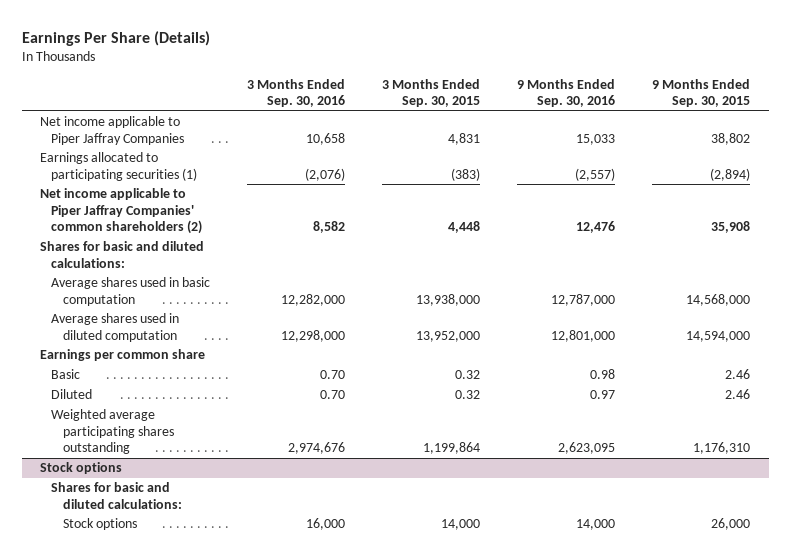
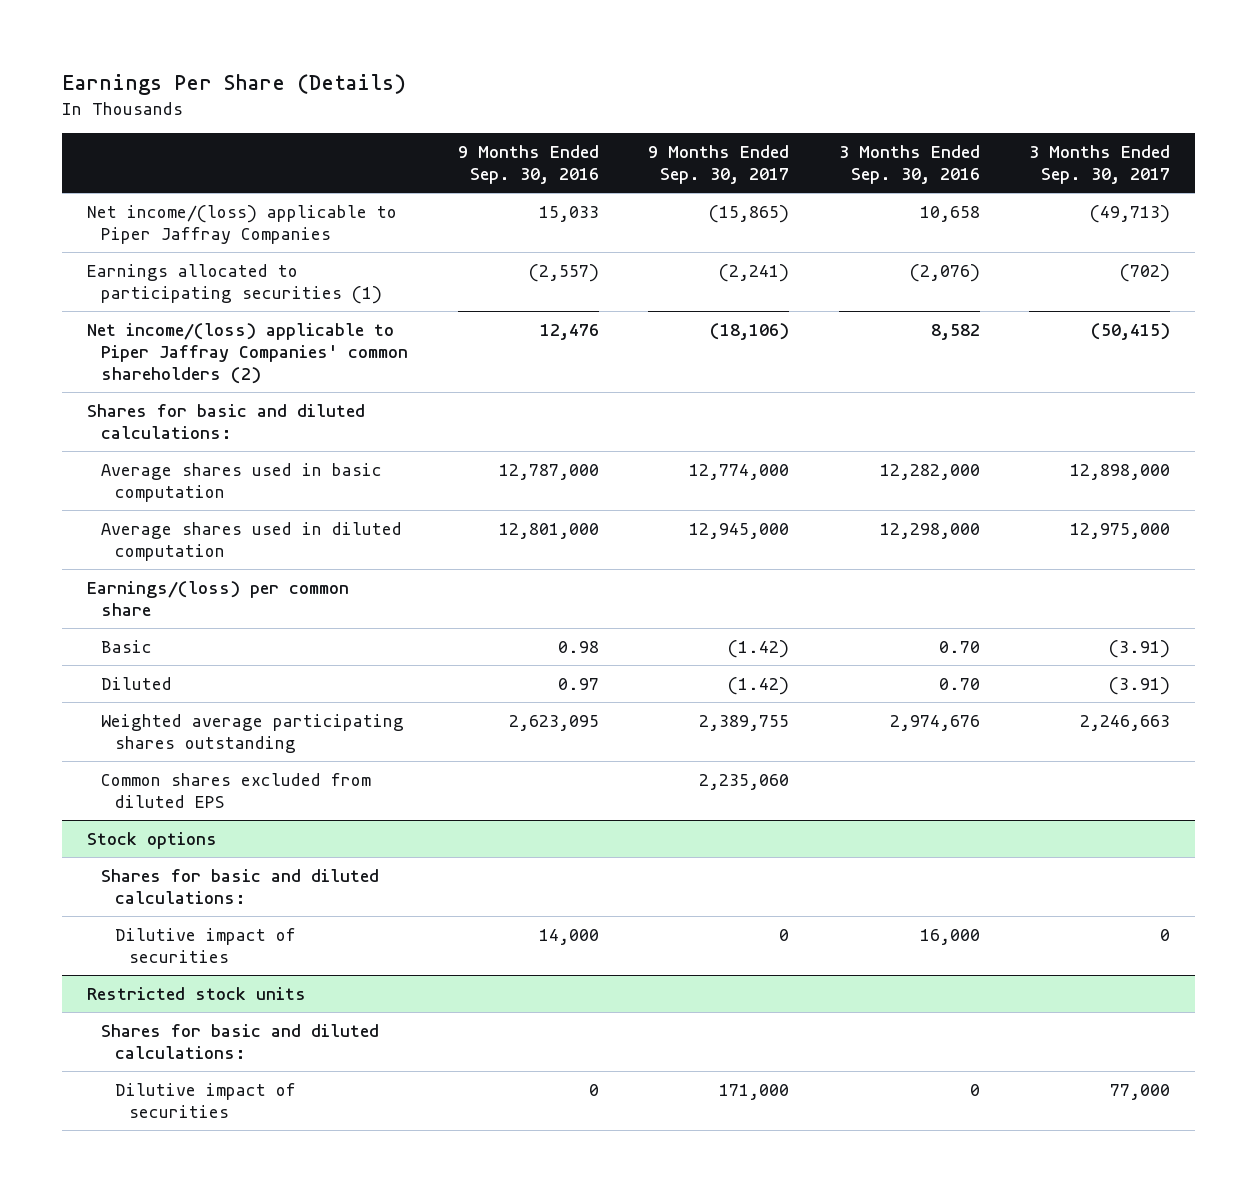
[382,78,481,108] 3 Months Ended Sep. 30, 2015 -> none
[652,78,751,108] 9 Months Ended Sep. 30, 2015 -> none
none -> [648,144,790,185] 9 Months Ended Sep. 30, 2017
none -> [1029,144,1171,185] 3 Months Ended Sep. 30, 2017
[40,116,185,145] Net income applicable to Piper Jaffray Companies -> [87,204,398,244] Net income/(loss) applicable to Piper Jaffray Companies
[40,188,203,235] Net income applicable to Piper Jaffray Companies' common shareholders (2) -> [87,322,409,385] Net income/(loss) applicable to Piper Jaffray Companies' common shareholders (2)
[40,349,206,362] Earnings per common share -> [87,580,350,616] Earnings/(loss) per common share
none -> [101,772,372,808] Common shares excluded from diluted EPS
[62,518,137,531] Stock options -> [115,927,297,963] Dilutive impact of securities
none -> [87,986,307,1000] Restricted stock units
none -> [101,1023,380,1059] Shares for basic and diluted calculations:
none -> [115,1082,297,1118] Dilutive impact of securities

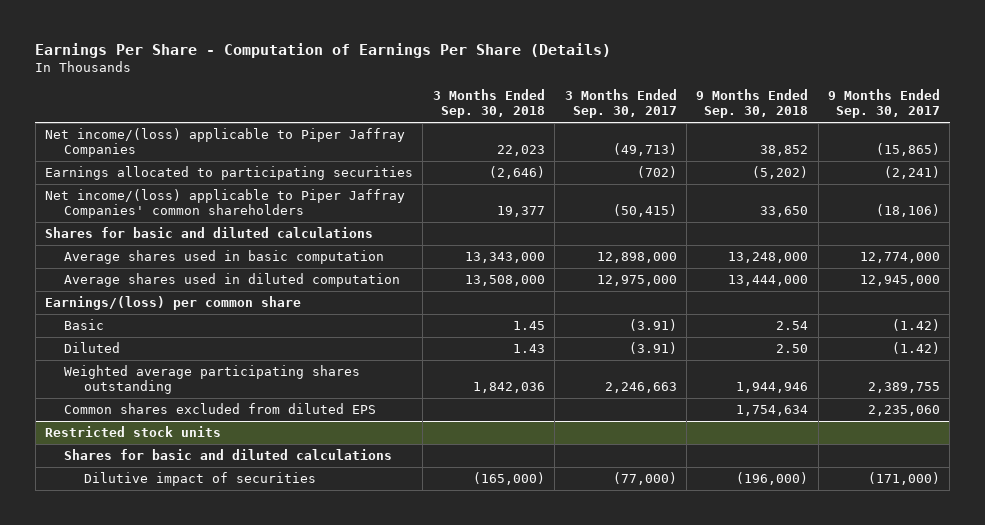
[62,74,407,96] Earnings Per Share (Details) -> [35,42,612,58] Earnings Per Share - Computation of Earnings Per Share (Details)
[457,144,599,185] 9 Months Ended Sep. 30, 2016 -> none
[838,144,980,185] 3 Months Ended Sep. 30, 2016 -> none
none -> [432,89,545,119] 3 Months Ended Sep. 30, 2018
none -> [696,89,809,119] 9 Months Ended Sep. 30, 2018
[87,263,383,304] Earnings allocated to participating securities (1) -> [45,165,414,180] Earnings allocated to participating securities
[87,322,409,385] Net income/(loss) applicable to Piper Jaffray Companies' common shareholders (2) -> [45,188,406,219] Net income/(loss) applicable to Piper Jaffray Companies' common shareholders
[87,403,366,439] Shares for basic and diluted calculations: -> [45,226,374,238] Shares for basic and diluted calculations
[87,831,218,849] Stock options -> none
[101,868,380,904] Shares for basic and diluted calculations: -> none
[115,927,297,963] Dilutive impact of securities -> none
[101,1023,380,1059] Shares for basic and diluted calculations: -> [64,448,393,460] Shares for basic and diluted calculations
[719,1083,790,1100] 171,000 -> [867,471,940,485] (171,000)
[1110,1083,1171,1100] 77,000 -> [612,471,677,485] (77,000)

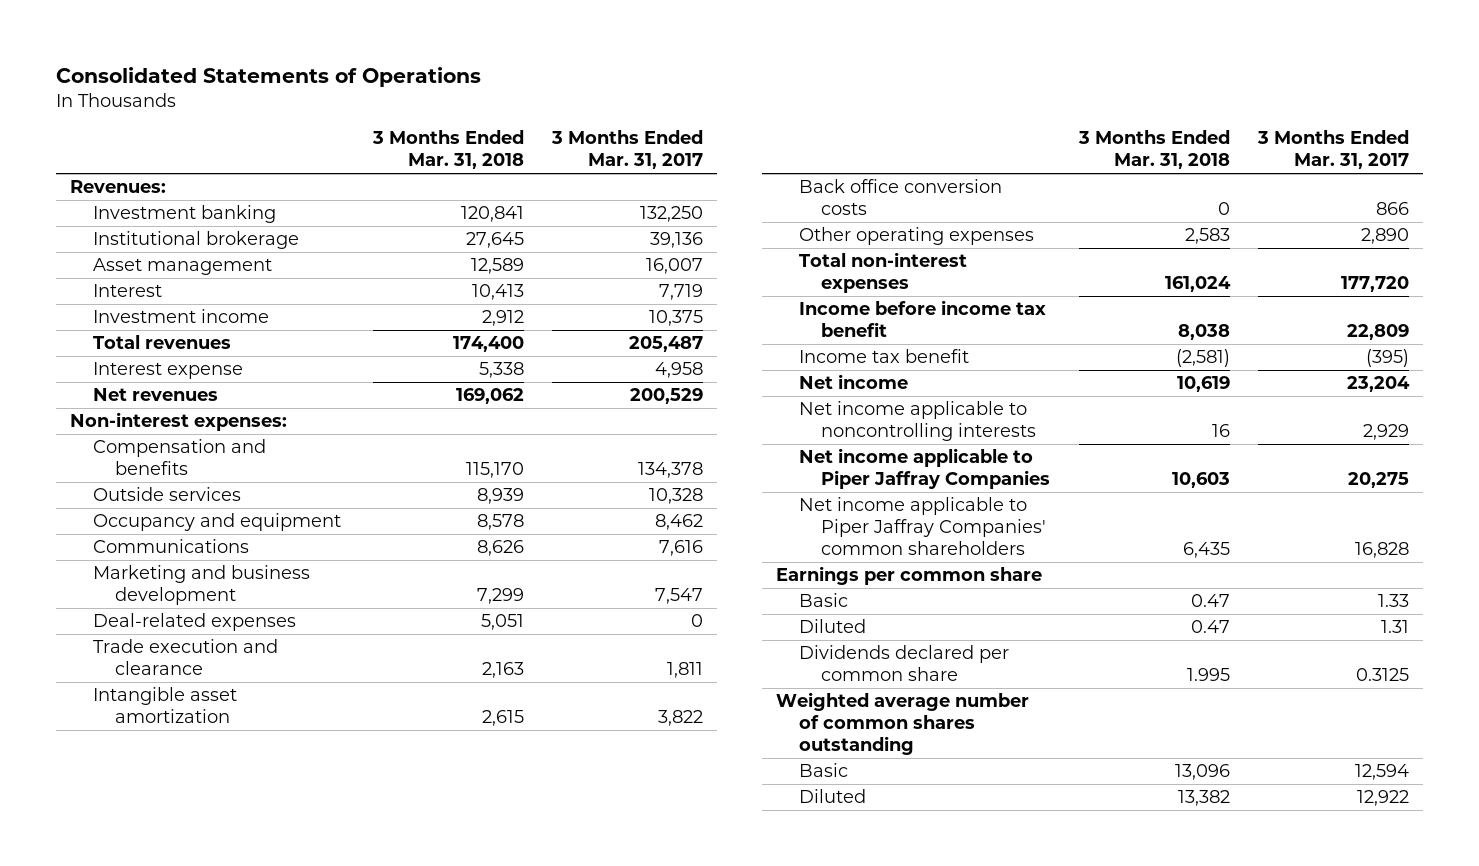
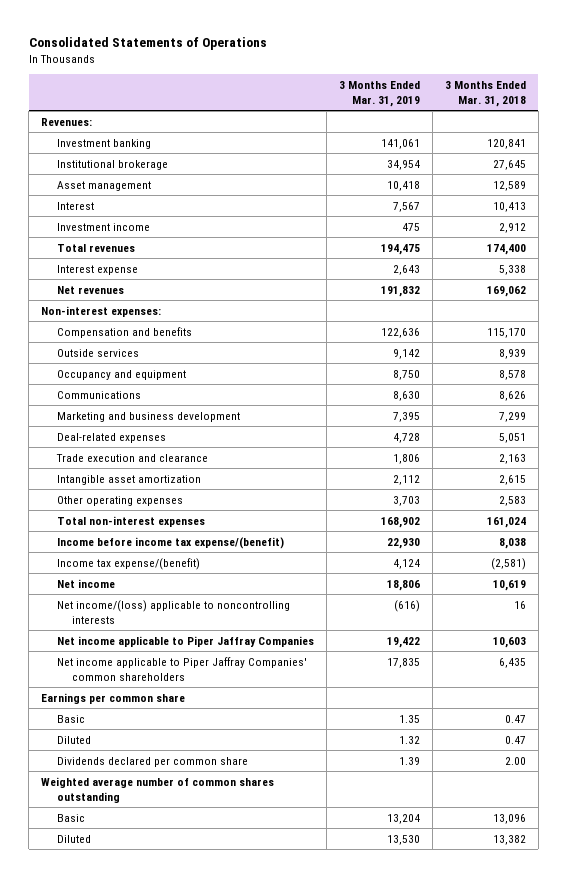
[551,130,704,170] 3 Months Ended Mar. 31, 2017 -> none
none -> [338,81,420,108] 3 Months Ended Mar. 31, 2019
[798,179,1002,216] Back office conversion costs -> none
[798,300,1046,338] Income before income tax benefit -> [56,536,284,549] Income before income tax expense/(benefit)
[798,349,969,364] Income tax benefit -> [56,557,200,570] Income tax expense/(benefit)
[798,401,1037,442] Net income applicable to noncontrolling interests -> [56,599,290,624] Net income/(loss) applicable to noncontrolling interests
[1186,668,1230,682] 1.995 -> [504,756,526,765] 2.00

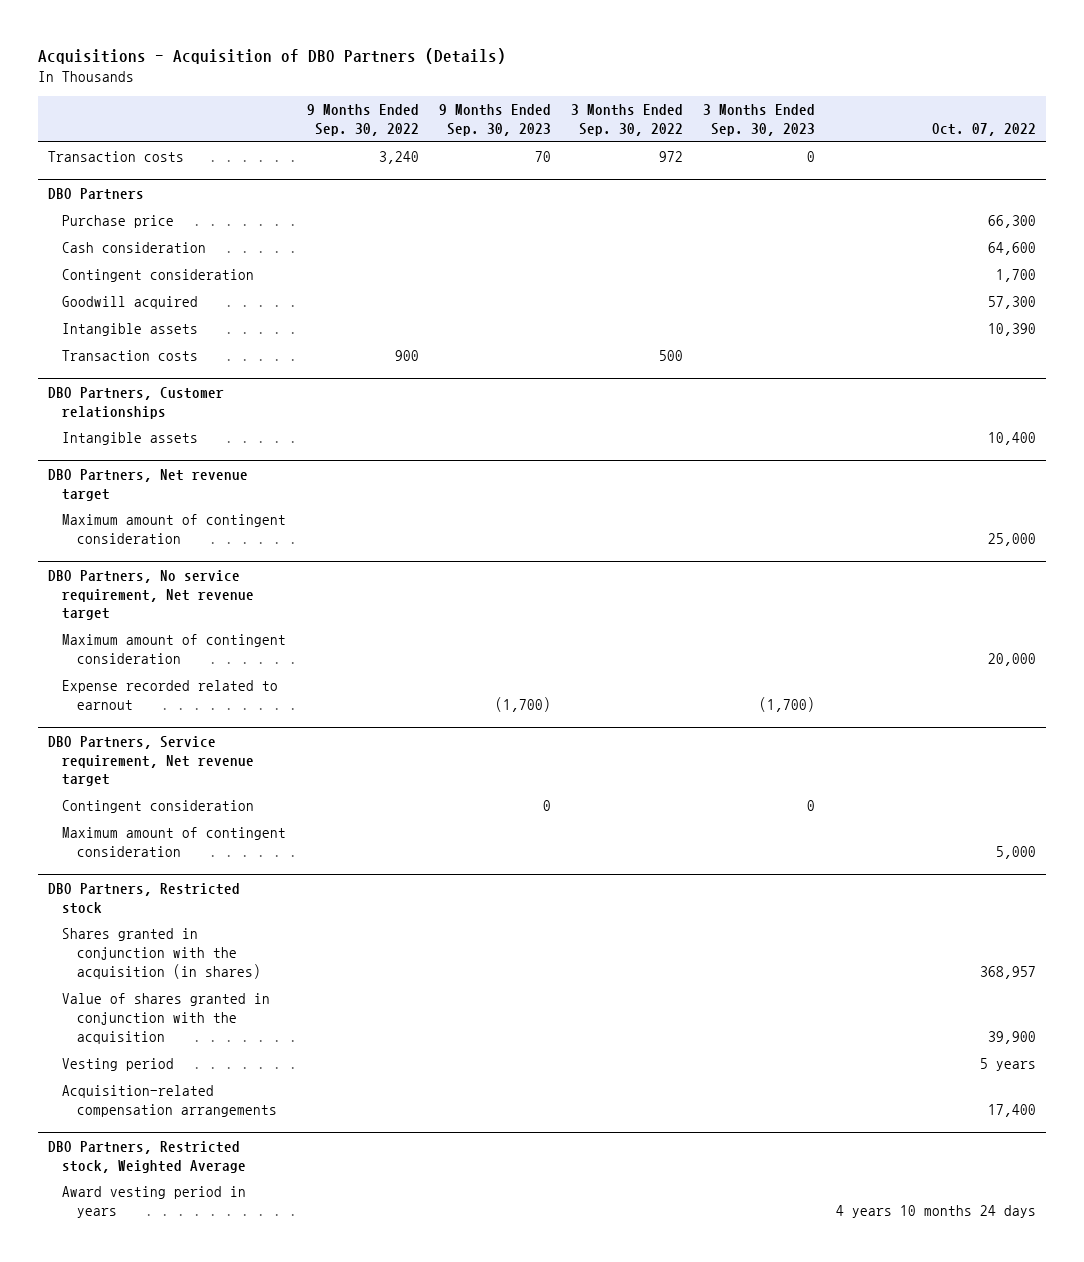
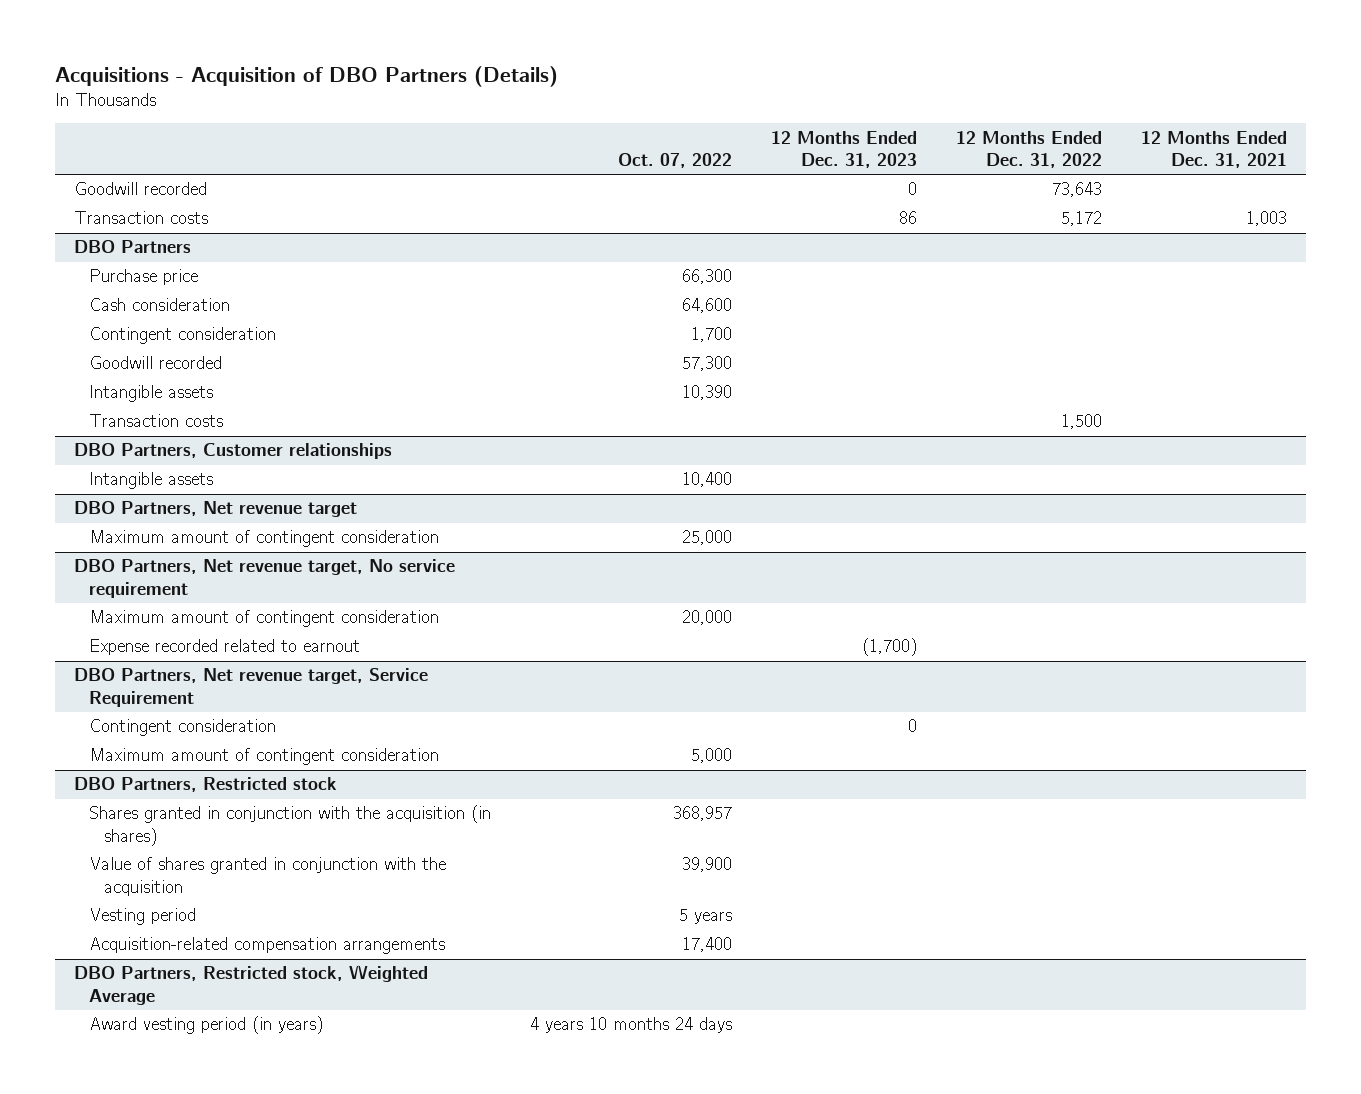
[306,104,419,136] 9 Months Ended Sep. 30, 2022 -> none
[438,104,551,136] 9 Months Ended Sep. 30, 2023 -> none
[571,104,684,136] 3 Months Ended Sep. 30, 2022 -> none
[703,104,816,136] 3 Months Ended Sep. 30, 2023 -> none
none -> [771,130,918,168] 12 Months Ended Dec. 31, 2023
none -> [955,130,1102,168] 12 Months Ended Dec. 31, 2022
none -> [1140,130,1287,168] 12 Months Ended Dec. 31, 2021
none -> [74,182,208,196] Goodwill recorded
[62,296,199,310] Goodwill acquired -> [89,356,223,370] Goodwill recorded
[48,569,255,621] DBO Partners, No service requirement, Net revenue target -> [74,559,456,598] DBO Partners, Net revenue target, No service requirement
[48,735,255,787] DBO Partners, Service requirement, Net revenue target -> [74,668,429,707] DBO Partners, Net revenue target, Service Requirement
[62,1186,247,1219] Award vesting period in years -> [89,1016,324,1035] Award vesting period (in years)

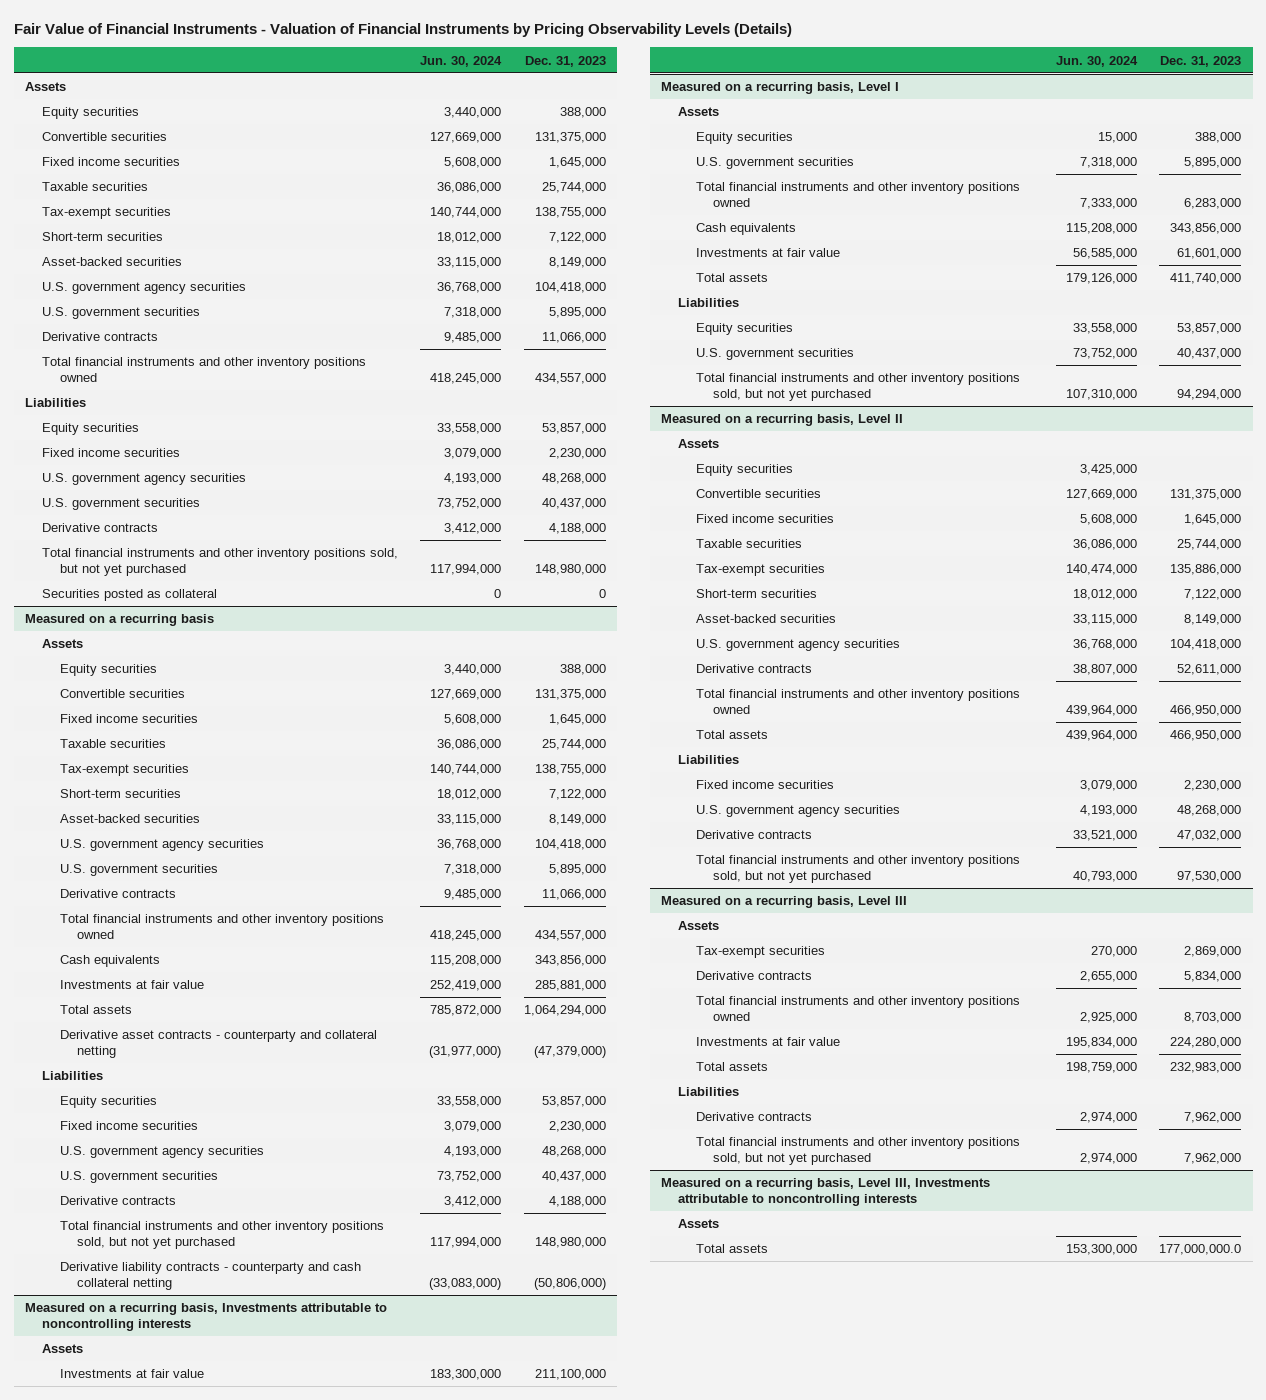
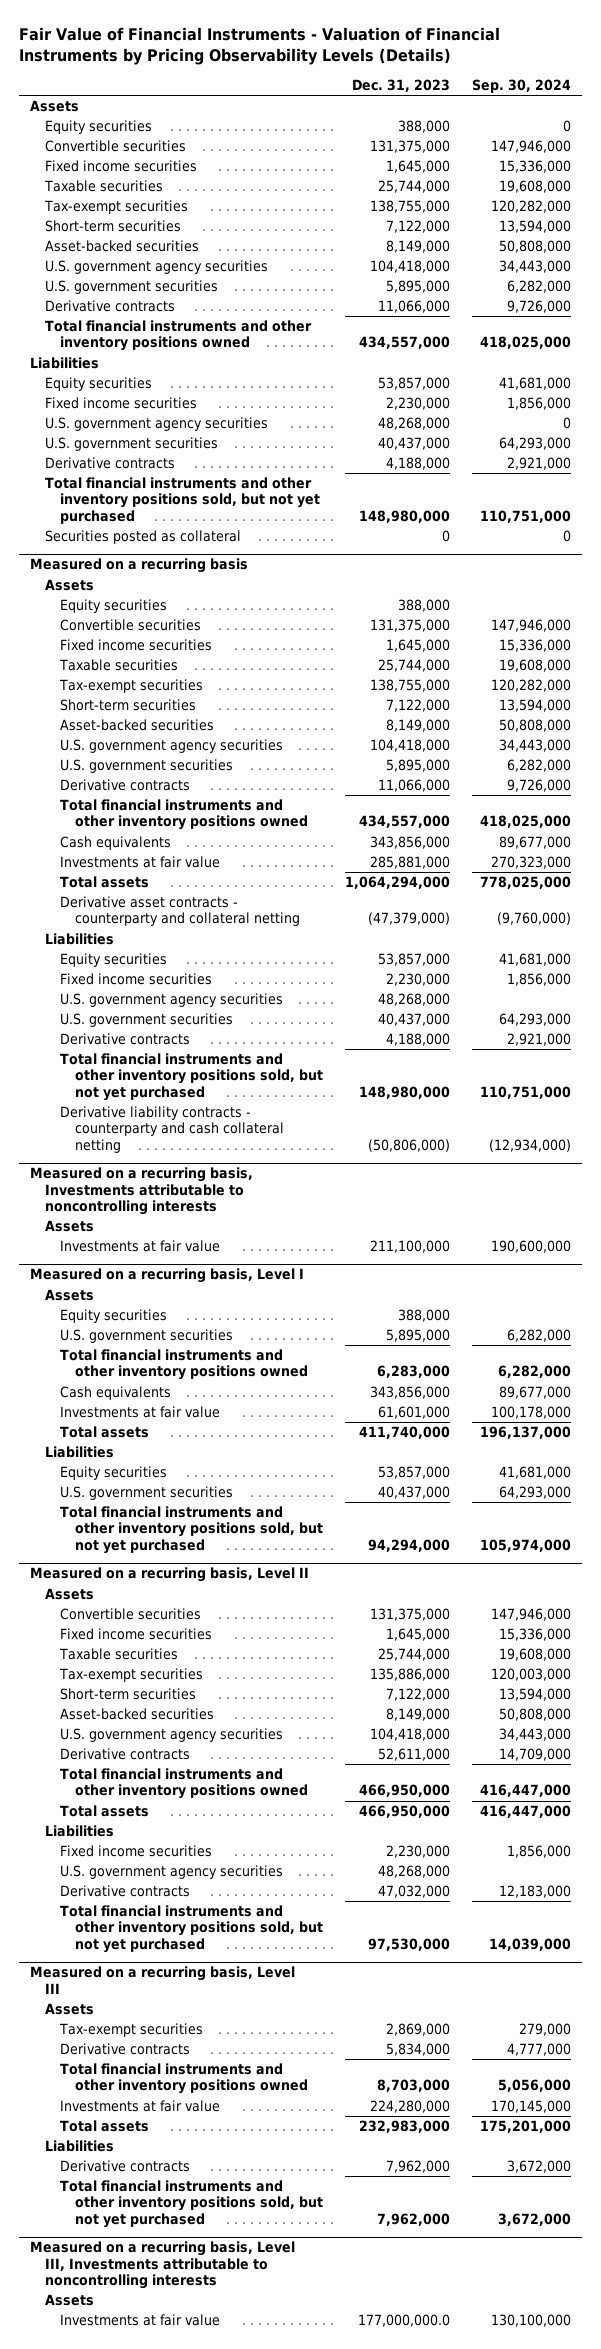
[420,55,503,67] Jun. 30, 2024 -> none
none -> [471,78,571,93] Sep. 30, 2024
[695,464,793,477] Equity securities -> none
[695,1244,768,1254] Total assets -> [60,2314,221,2327] Investments at fair value

